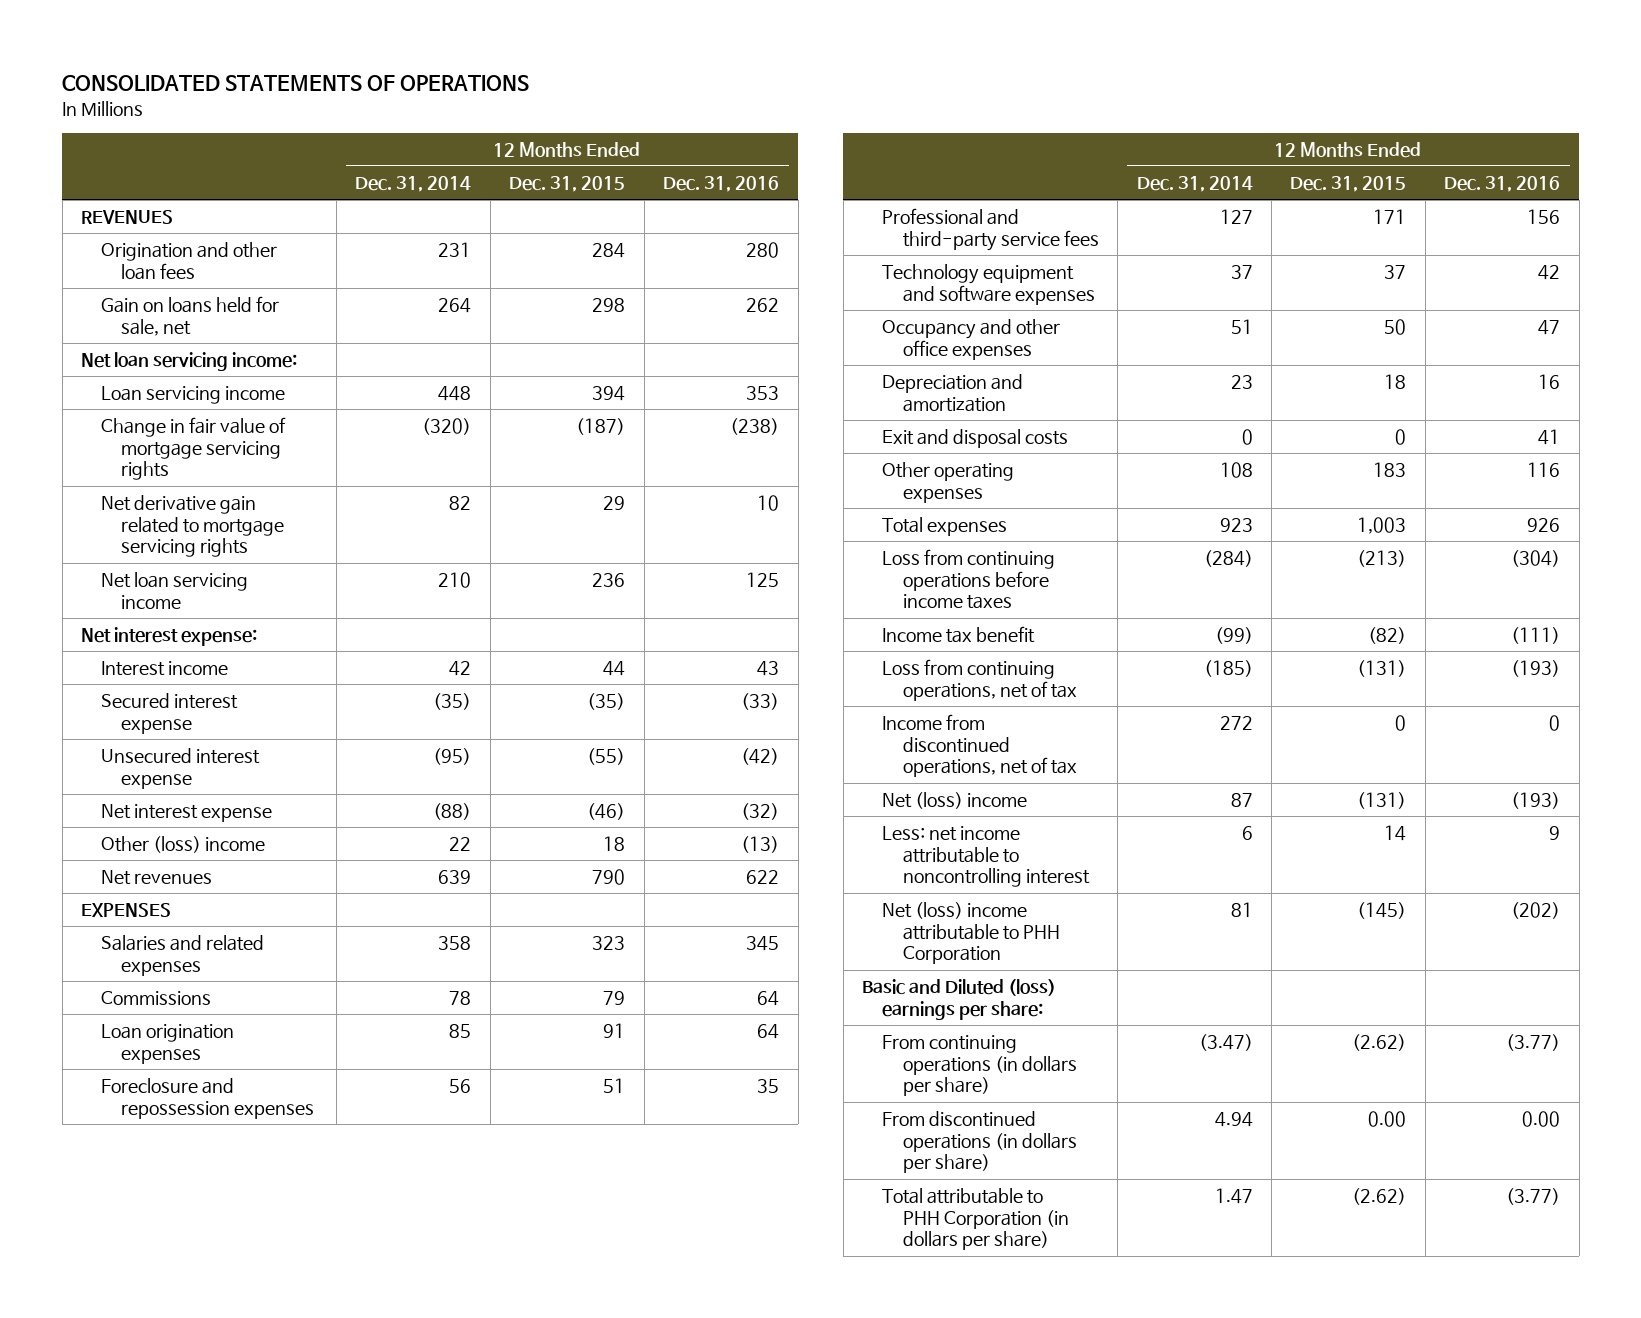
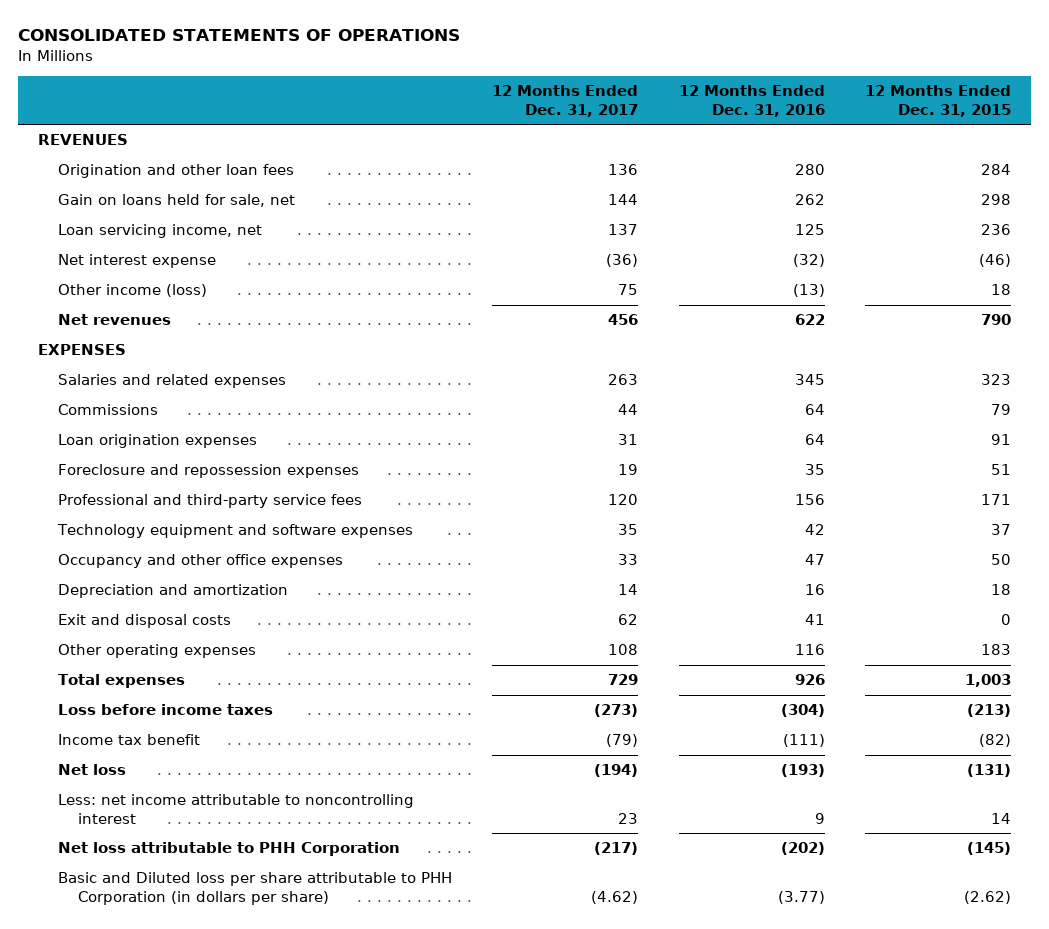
[355,176,472,193] Dec. 31, 2014 -> none
none -> [492,85,639,117] 12 Months Ended Dec. 31, 2017
[81,352,298,372] Net loan servicing income: -> none
[101,386,286,405] Loan servicing income -> none
[101,417,287,481] Change in fair value of mortgage servicing rights -> none
[101,495,285,558] Net derivative gain related to mortgage servicing rights -> none
[81,627,258,647] Net interest expense: -> none
[101,661,229,677] Interest income -> none
[101,693,239,734] Secured interest expense -> none
[101,748,261,789] Unsecured interest expense -> none
[101,572,249,609] Net loan servicing income -> [58,224,263,239] Loan servicing income, net
[101,836,266,854] Other (loss) income -> [58,284,208,298] Other income (loss)
[882,549,1056,610] Loss from continuing operations before income taxes -> [58,704,274,716] Loss before income taxes
[882,659,1077,701] Loss from continuing operations, net of tax -> none
[882,714,1077,778] Income from discontinued operations, net of tax -> none
[882,792,1028,810] Net (loss) income -> [58,764,127,776] Net loss
[862,979,1057,1020] Basic and Diluted (loss) earnings per share: -> none
[882,1035,1077,1097] From continuing operations (in dollars per share) -> none
[882,1111,1077,1174] From discontinued operations (in dollars per share) -> none
[882,902,1060,965] Net (loss) income attributable to PHH Corporation -> [58,842,401,857] Net loss attributable to PHH Corporation
[882,1188,1069,1251] Total attributable to PHH Corporation (in dollars per share) -> [58,872,453,905] Basic and Diluted loss per share attributable to PHH Corporation (in dollars per share)

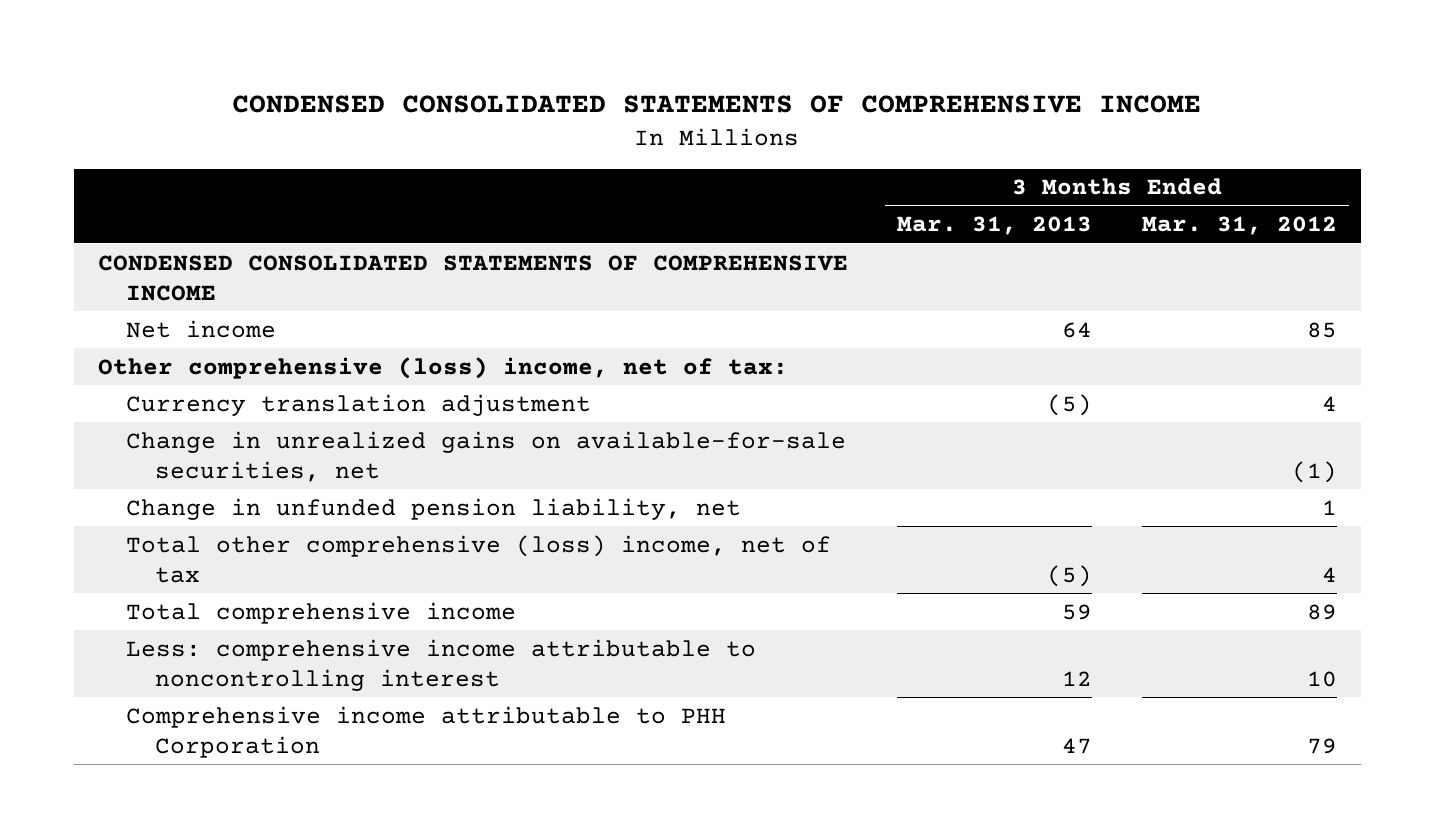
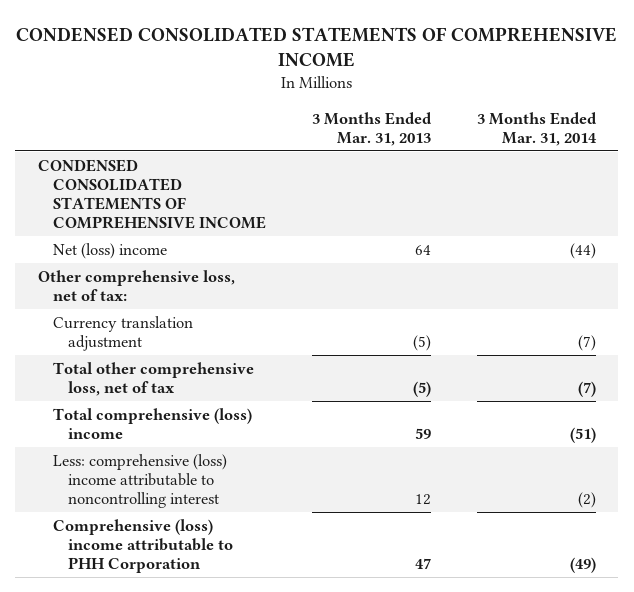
[1141,216,1337,236] Mar. 31, 2012 -> none
none -> [476,111,597,146] 3 Months Ended Mar. 31, 2014
[126,319,277,338] Net income -> [53,242,168,259] Net (loss) income
[98,356,789,379] Other comprehensive (loss) income, net of tax: -> [38,269,236,301] Other comprehensive loss, net of tax:
[126,430,847,482] Change in unrealized gains on available-for-sale securities, net -> none
[126,497,742,520] Change in unfunded pension liability, net -> none
[126,534,832,583] Total other comprehensive (loss) income, net of tax -> [53,361,255,396] Total other comprehensive loss, net of tax
[126,601,517,624] Total comprehensive income -> [53,407,253,439] Total comprehensive (loss) income
[126,638,757,691] Less: comprehensive income attributable to noncontrolling interest -> [53,453,228,508] Less: comprehensive (loss) income attributable to noncontrolling interest
[126,705,727,758] Comprehensive income attributable to PHH Corporation -> [53,518,233,573] Comprehensive (loss) income attributable to PHH Corporation

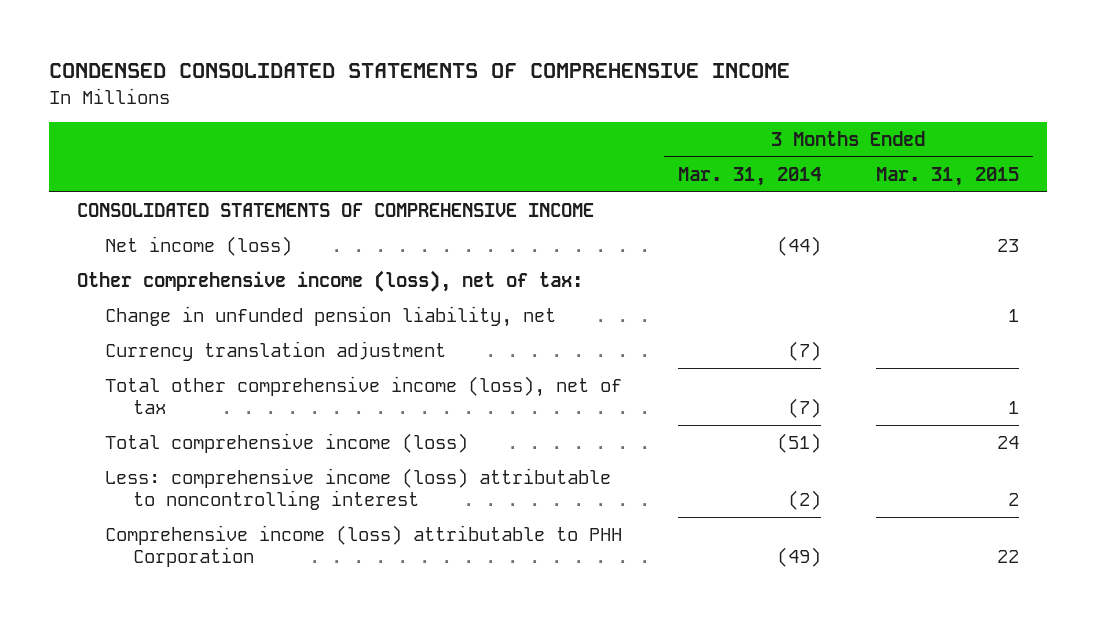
[311,111,432,146] 3 Months Ended Mar. 31, 2013 -> none
none -> [875,166,1019,186] Mar. 31, 2015
[38,158,267,229] CONDENSED CONSOLIDATED STATEMENTS OF COMPREHENSIVE INCOME -> [76,202,594,217] CONSOLIDATED STATEMENTS OF COMPREHENSIVE INCOME
[53,242,168,259] Net (loss) income -> [105,235,293,256] Net income (loss)
[38,269,236,301] Other comprehensive loss, net of tax: -> [76,269,583,292] Other comprehensive income (loss), net of tax:
none -> [105,305,557,327] Change in unfunded pension liability, net
[53,361,255,396] Total other comprehensive loss, net of tax -> [105,375,623,414] Total other comprehensive income (loss), net of tax
[53,407,253,439] Total comprehensive (loss) income -> [105,432,469,453] Total comprehensive income (loss)
[53,453,228,508] Less: comprehensive (loss) income attributable to noncontrolling interest -> [105,467,612,510] Less: comprehensive income (loss) attributable to noncontrolling interest
[53,518,233,573] Comprehensive (loss) income attributable to PHH Corporation -> [105,524,623,567] Comprehensive income (loss) attributable to PHH Corporation

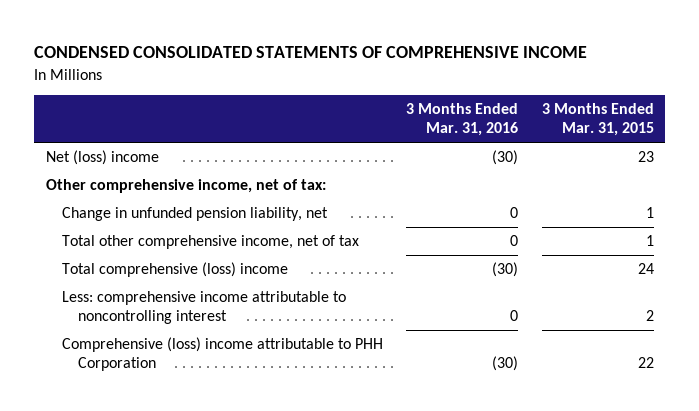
[677,166,821,186] Mar. 31, 2014 -> none
none -> [406,103,519,137] 3 Months Ended Mar. 31, 2016
[76,202,594,217] CONSOLIDATED STATEMENTS OF COMPREHENSIVE INCOME -> none
[105,235,293,256] Net income (loss) -> [45,150,159,166] Net (loss) income
[76,269,583,292] Other comprehensive income (loss), net of tax: -> [45,179,326,194] Other comprehensive income, net of tax:
[105,340,447,361] Currency translation adjustment -> none
[105,375,623,414] Total other comprehensive income (loss), net of tax -> [61,235,359,250] Total other comprehensive income, net of tax
[105,432,469,453] Total comprehensive income (loss) -> [61,262,288,278] Total comprehensive (loss) income
[105,467,612,510] Less: comprehensive income (loss) attributable to noncontrolling interest -> [61,291,346,324] Less: comprehensive income attributable to noncontrolling interest
[105,524,623,567] Comprehensive income (loss) attributable to PHH Corporation -> [61,337,383,371] Comprehensive (loss) income attributable to PHH Corporation

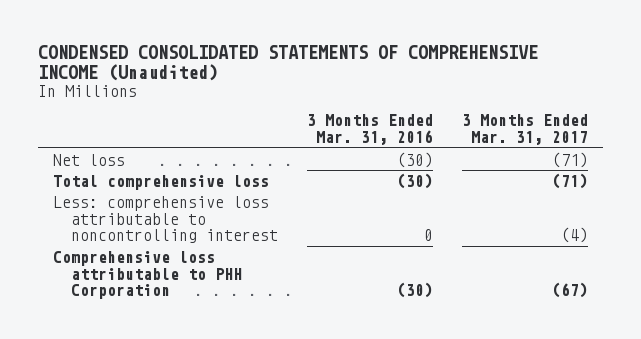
[34,46,588,59] CONDENSED CONSOLIDATED STATEMENTS OF COMPREHENSIVE INCOME -> [38,44,539,82] CONDENSED CONSOLIDATED STATEMENTS OF COMPREHENSIVE INCOME (Unaudited)
[541,103,654,137] 3 Months Ended Mar. 31, 2015 -> none
none -> [462,114,589,146] 3 Months Ended Mar. 31, 2017
[45,179,326,194] Other comprehensive income, net of tax: -> none
[61,207,328,222] Change in unfunded pension liability, net -> none
[61,235,359,250] Total other comprehensive income, net of tax -> none
[45,150,159,166] Net (loss) income -> [52,153,125,166] Net loss
[61,262,288,278] Total comprehensive (loss) income -> [52,174,269,190] Total comprehensive loss
[61,291,346,324] Less: comprehensive income attributable to noncontrolling interest -> [52,195,279,244] Less: comprehensive loss attributable to noncontrolling interest
[61,337,383,371] Comprehensive (loss) income attributable to PHH Corporation -> [52,250,243,300] Comprehensive loss attributable to PHH Corporation

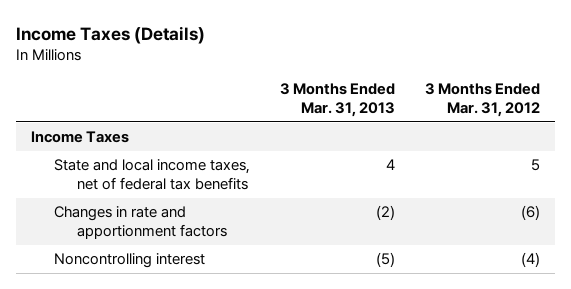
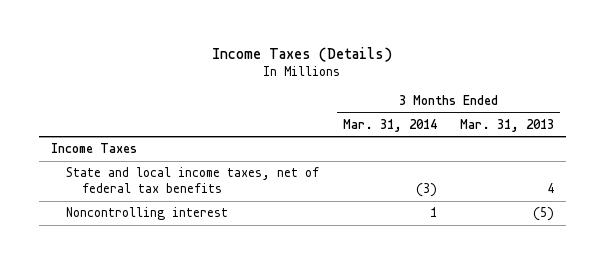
[425,83,541,117] 3 Months Ended Mar. 31, 2012 -> none
none -> [342,118,437,132] Mar. 31, 2014
[54,206,227,239] Changes in rate and apportionment factors -> none

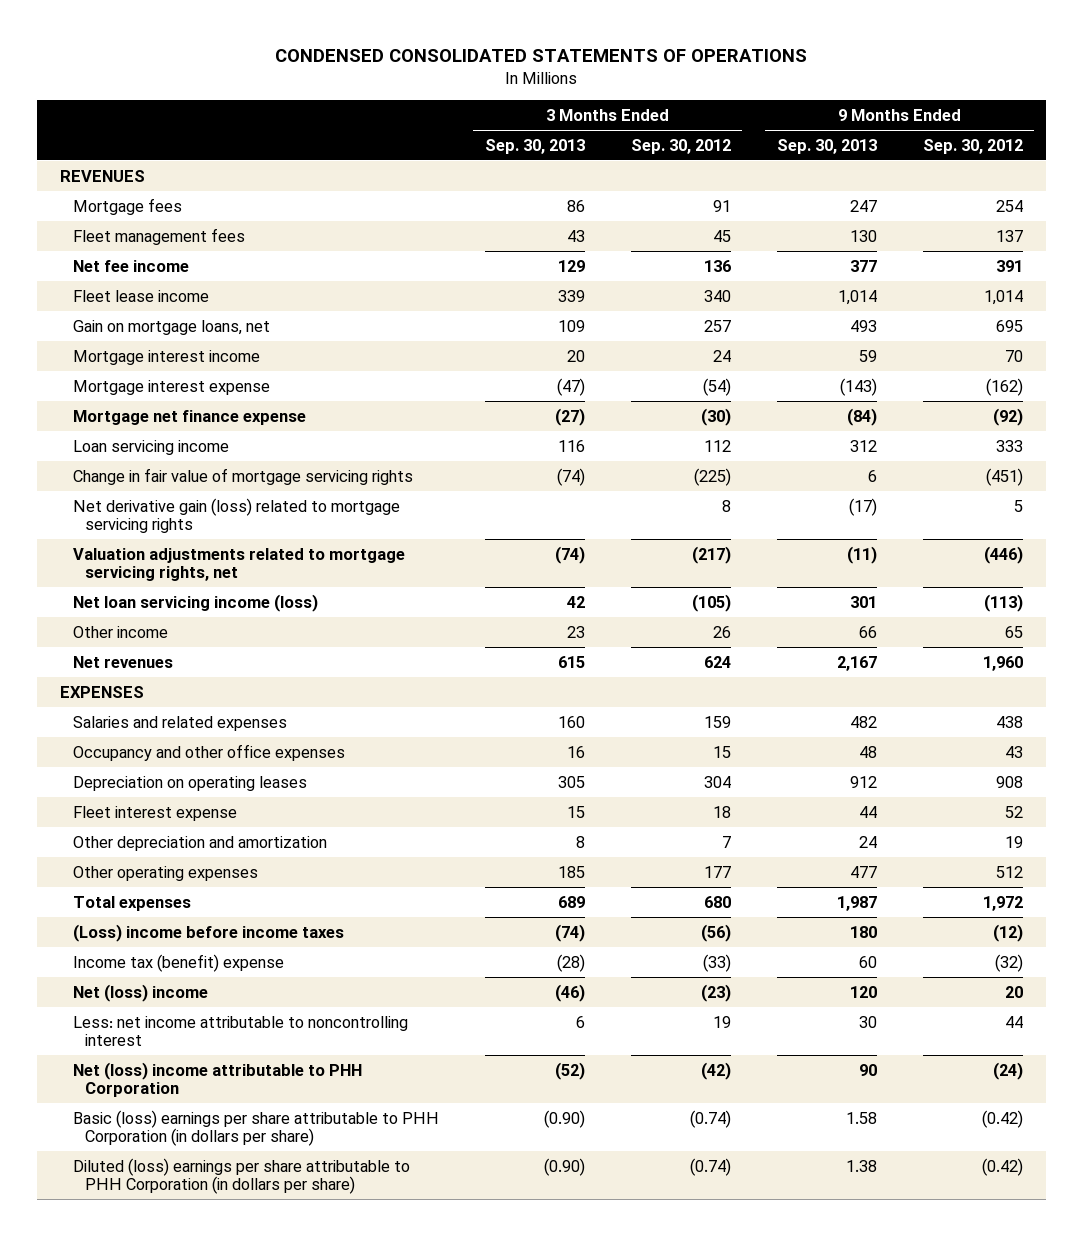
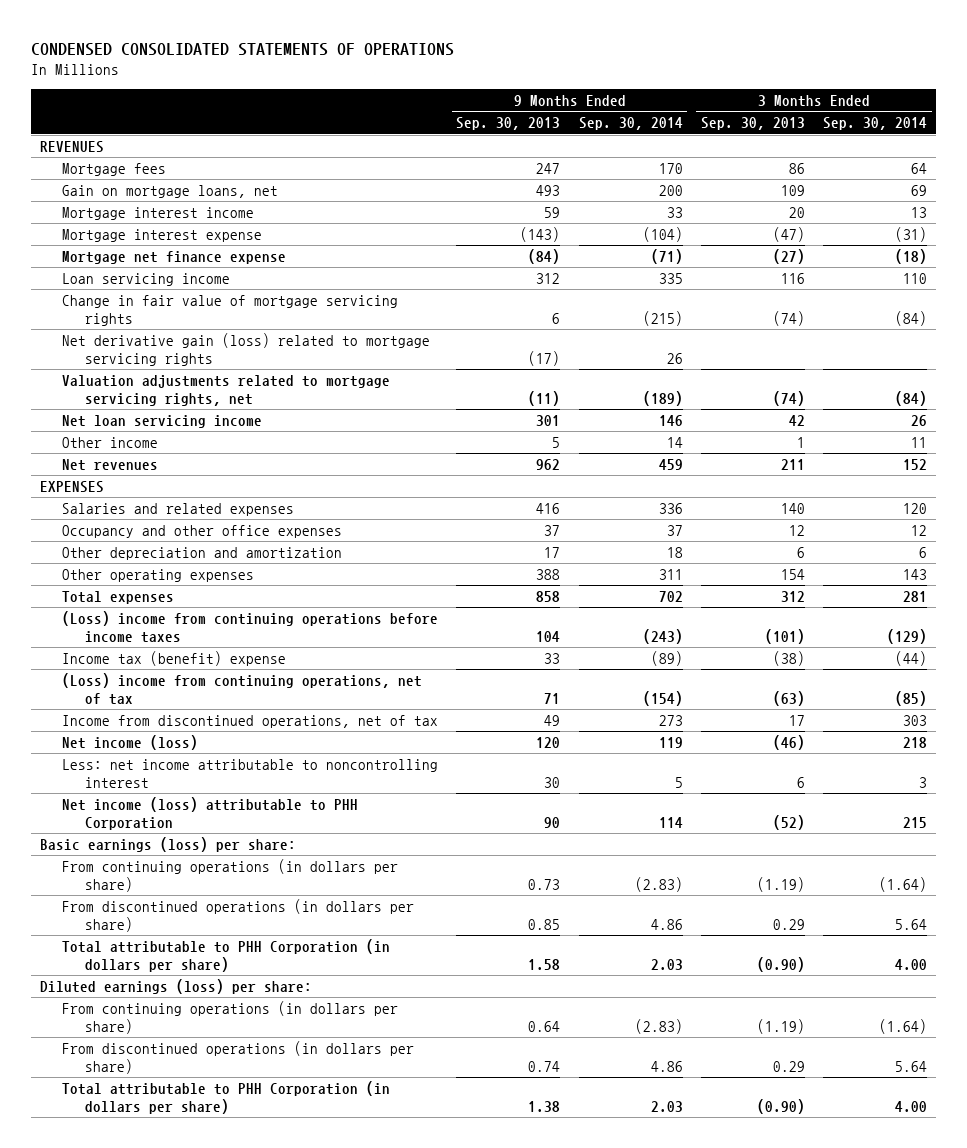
[630,138,731,154] Sep. 30, 2012 -> none
[922,138,1023,154] Sep. 30, 2012 -> none
none -> [578,117,683,131] Sep. 30, 2014
none -> [823,117,928,131] Sep. 30, 2014
[72,227,245,245] Fleet management fees -> none
[72,259,189,272] Net fee income -> none
[72,289,209,302] Fleet lease income -> none
[72,593,318,612] Net loan servicing income (loss) -> [62,414,263,428] Net loan servicing income
[566,625,585,638] 23 -> [796,436,805,448] 1
[858,625,877,638] 66 -> [552,436,561,448] 5
[557,655,585,668] 615 -> [780,458,805,470] 211
[836,655,877,671] 2,167 -> [536,458,561,470] 962
[72,775,307,791] Depreciation on operating leases -> none
[72,805,237,821] Fleet interest expense -> none
[557,715,585,728] 160 -> [780,502,805,514] 140
[849,715,877,728] 482 -> [536,502,561,514] 416
[566,745,585,758] 16 -> [788,524,805,536] 12
[858,745,877,758] 48 -> [544,524,561,536] 37
[575,835,585,848] 8 -> [796,546,805,558] 6
[858,835,877,848] 24 -> [544,546,561,558] 17
[557,865,585,878] 185 -> [780,568,805,580] 154
[849,865,877,878] 477 -> [536,568,561,580] 388
[557,895,585,908] 689 -> [780,590,805,602] 312
[836,895,877,911] 1,987 -> [536,590,561,602] 858
[72,923,344,942] (Loss) income before income taxes -> [62,610,439,644] (Loss) income from continuing operations before income taxes
[554,923,585,942] (74) -> [764,629,805,645] (101)
[849,925,877,938] 180 -> [536,631,561,643] 104
[556,953,585,972] (28) -> [772,650,805,666] (38)
[858,955,877,968] 60 -> [544,652,561,664] 33
none -> [62,672,423,706] (Loss) income from continuing operations, net of tax
none -> [62,714,439,728] Income from discontinued operations, net of tax
[72,983,208,1002] Net (loss) income -> [62,734,199,750] Net income (loss)
[72,1061,362,1098] Net (loss) income attributable to PHH Corporation -> [62,796,359,831] Net income (loss) attributable to PHH Corporation
none -> [39,836,296,852] Basic earnings (loss) per share:
none -> [62,858,399,893] From continuing operations (in dollars per share)
none -> [62,898,415,933] From discontinued operations (in dollars per share)
[72,1109,439,1147] Basic (loss) earnings per share attributable to PHH Corporation (in dollars per share) -> [62,938,391,973] Total attributable to PHH Corporation (in dollars per share)
none -> [39,978,312,994] Diluted earnings (loss) per share:
none -> [62,1000,399,1035] From continuing operations (in dollars per share)
none -> [62,1040,415,1075] From discontinued operations (in dollars per share)
[72,1157,410,1195] Diluted (loss) earnings per share attributable to PHH Corporation (in dollars per share) -> [62,1080,391,1115] Total attributable to PHH Corporation (in dollars per share)

